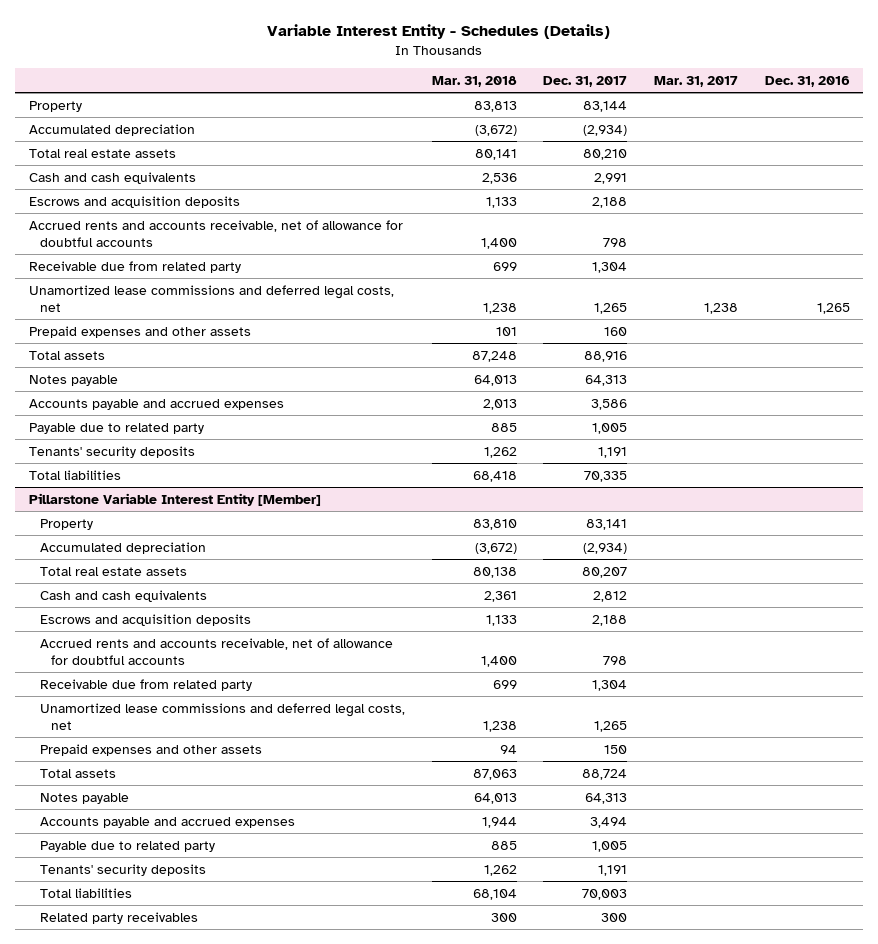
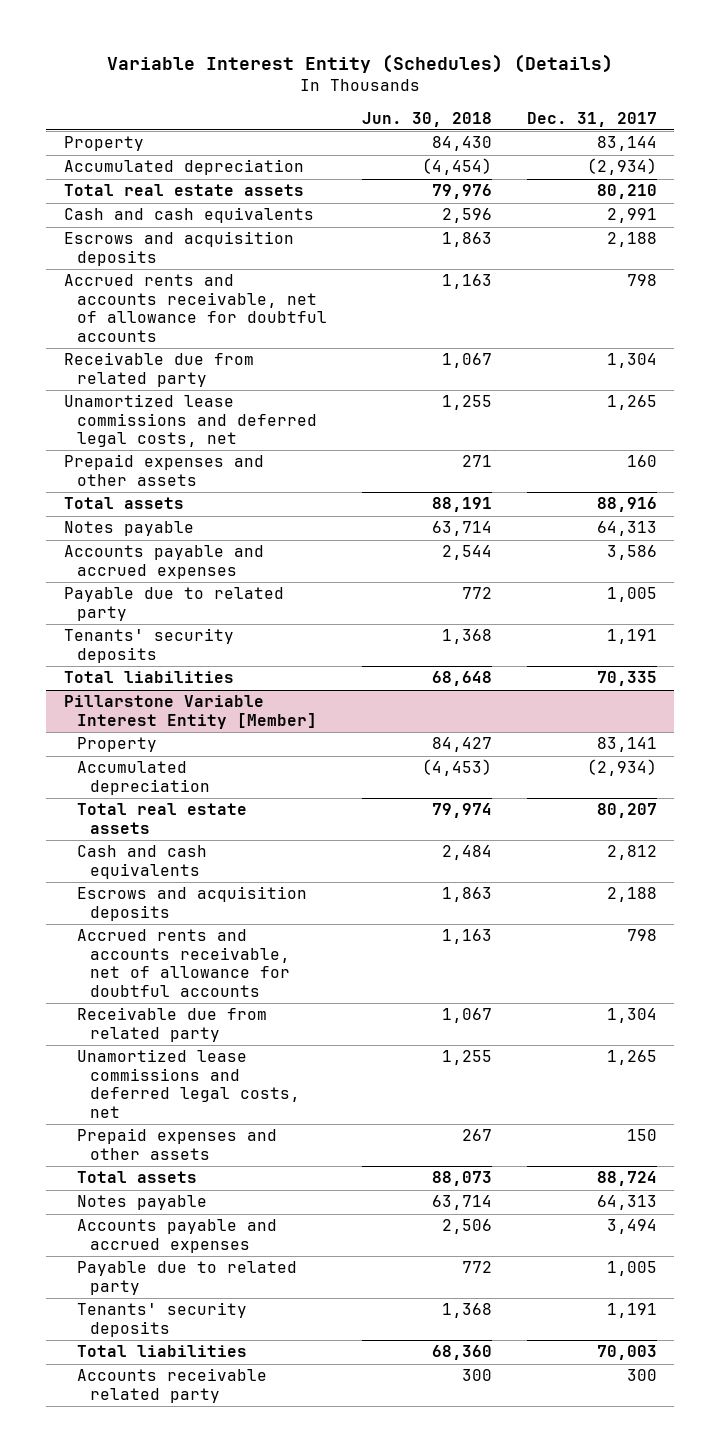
[267,24,611,40] Variable Interest Entity - Schedules (Details) -> [107,54,614,74] Variable Interest Entity (Schedules) (Details)
[431,75,517,87] Mar. 31, 2018 -> none
[654,75,739,87] Mar. 31, 2017 -> none
[764,75,850,87] Dec. 31, 2016 -> none
none -> [361,111,492,127] Jun. 30, 2018
[39,911,198,924] Related party receivables -> [76,1368,267,1403] Accounts receivable related party

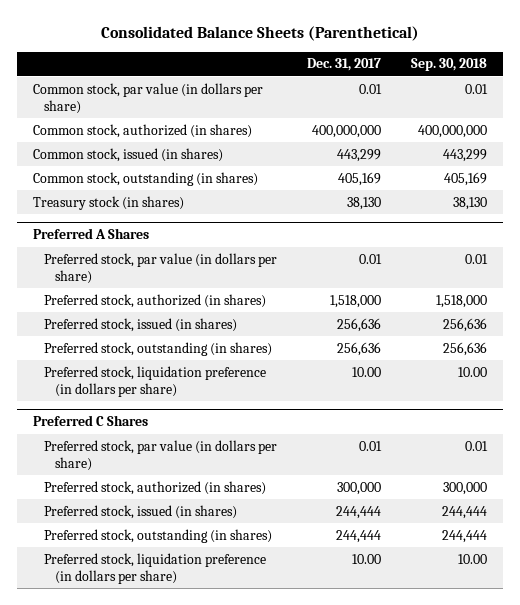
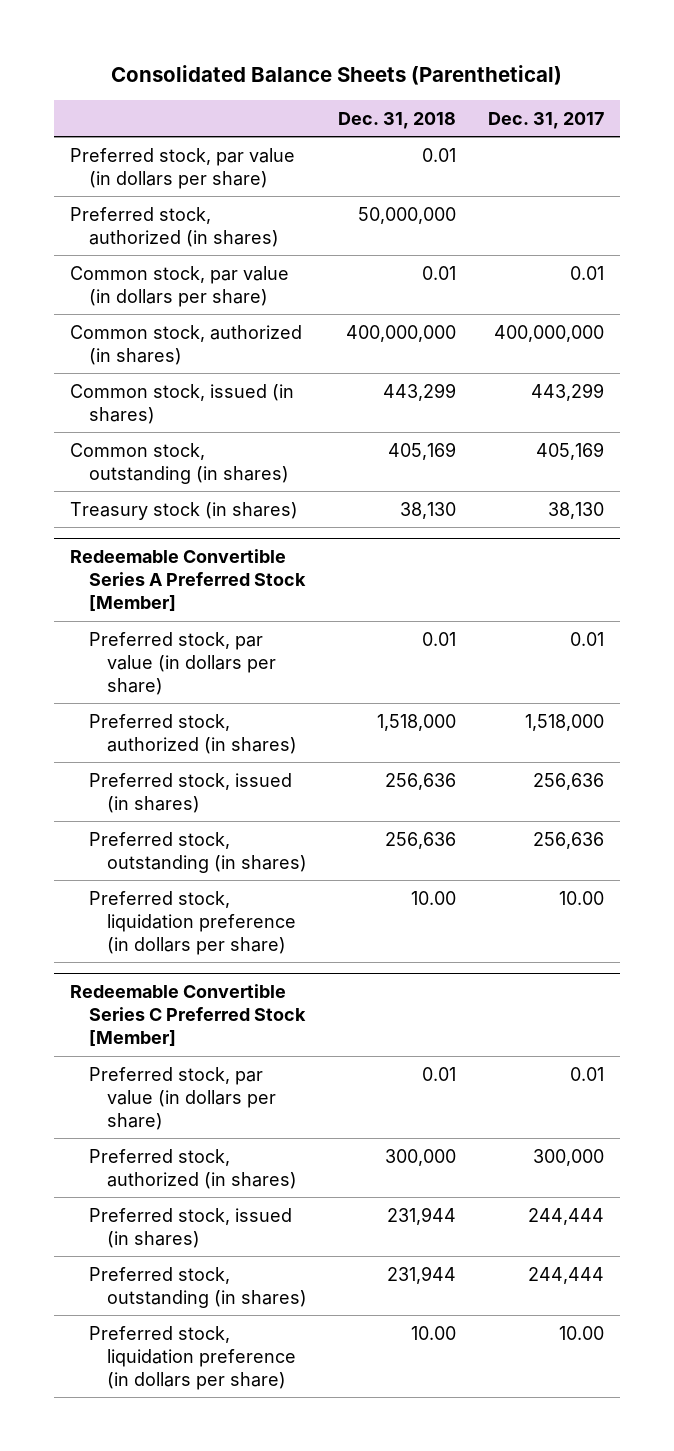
[411,58,488,72] Sep. 30, 2018 -> none
none -> [338,111,457,129] Dec. 31, 2018
none -> [69,147,295,189] Preferred stock, par value (in dollars per share)
none -> [69,206,279,247] Preferred stock, authorized (in shares)
[32,228,149,240] Preferred A Shares -> [69,549,306,613] Redeemable Convertible Series A Preferred Stock [Member]
[32,415,148,427] Preferred C Shares -> [69,984,306,1048] Redeemable Convertible Series C Preferred Stock [Member]

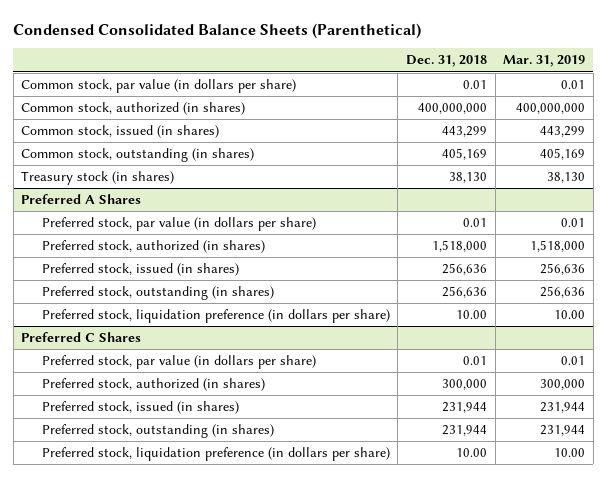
[110,65,562,86] Consolidated Balance Sheets (Parenthetical) -> [13,22,422,39] Condensed Consolidated Balance Sheets (Parenthetical)
[487,111,604,129] Dec. 31, 2017 -> none
none -> [503,55,586,68] Mar. 31, 2019
[69,147,295,189] Preferred stock, par value (in dollars per share) -> none
[69,206,279,247] Preferred stock, authorized (in shares) -> none
[69,549,306,613] Redeemable Convertible Series A Preferred Stock [Member] -> none
none -> [21,194,142,205] Preferred A Shares
[69,984,306,1048] Redeemable Convertible Series C Preferred Stock [Member] -> none
none -> [21,332,142,343] Preferred C Shares

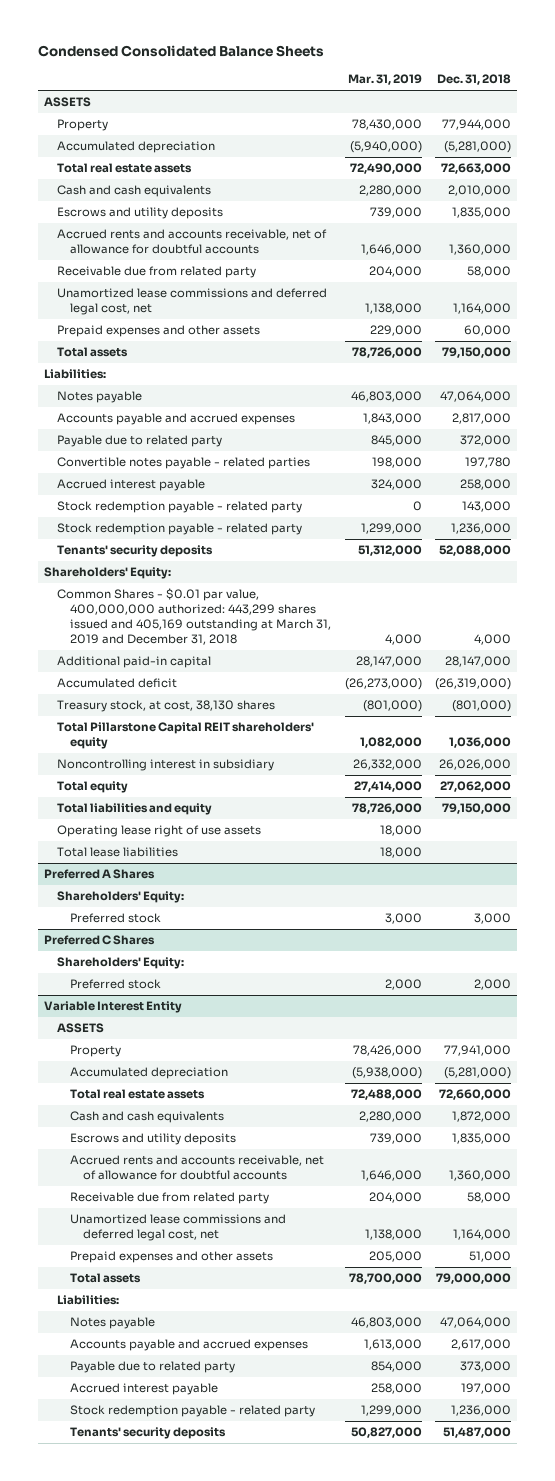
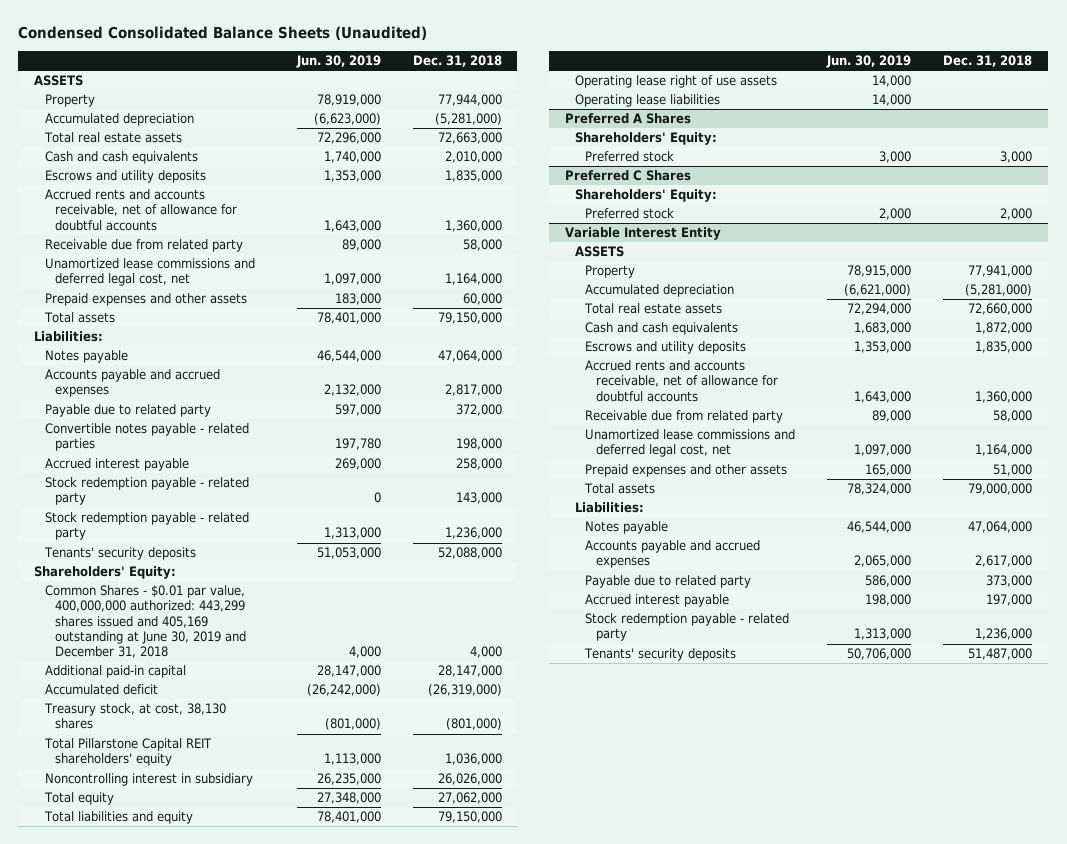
[37,45,324,58] Condensed Consolidated Balance Sheets -> [18,26,428,41] Condensed Consolidated Balance Sheets (Unaudited)
[347,74,422,86] Mar. 31, 2019 -> none
none -> [295,55,381,69] Jun. 30, 2019
[464,457,511,469] 197,780 -> [455,438,502,451] 198,000
[57,588,332,646] Common Shares - $0.01 par value, 400,000,000 authorized: 443,299 shares issued and 405,169 outstanding at March 31, 2019 and December 31, 2018 -> [44,585,246,659] Common Shares - $0.01 par value, 400,000,000 authorized: 443,299 shares issued and 405,169 outstanding at June 30, 2019 and December 31, 2018
[57,847,179,858] Total lease liabilities -> [575,94,721,108] Operating lease liabilities

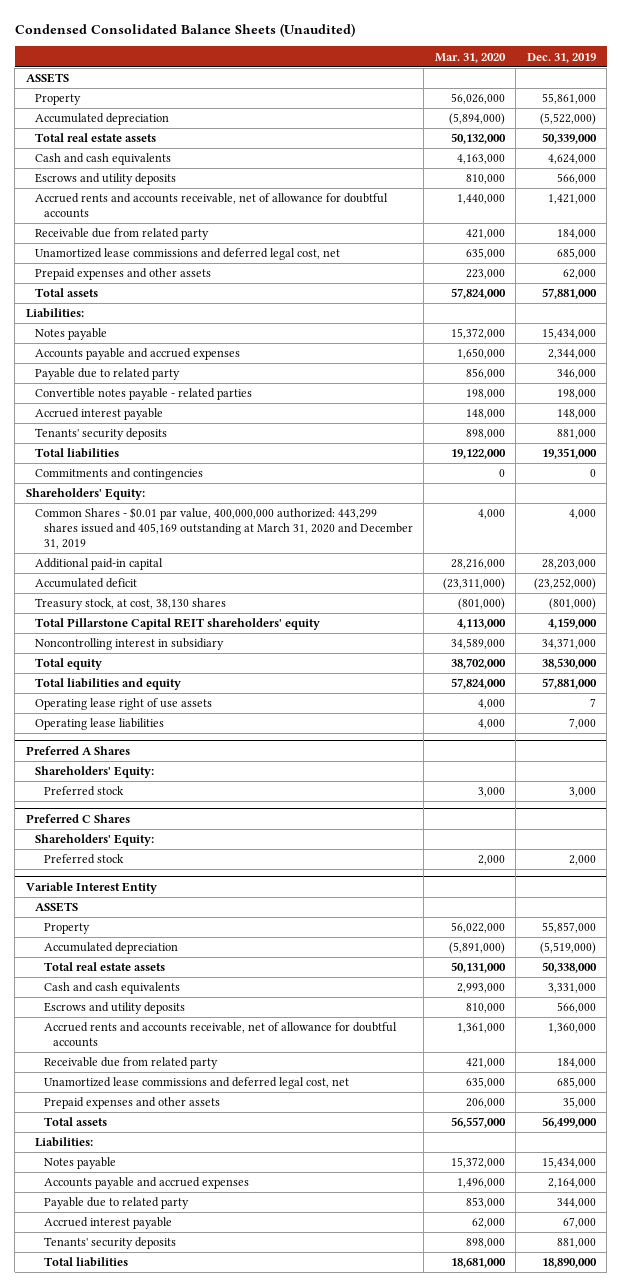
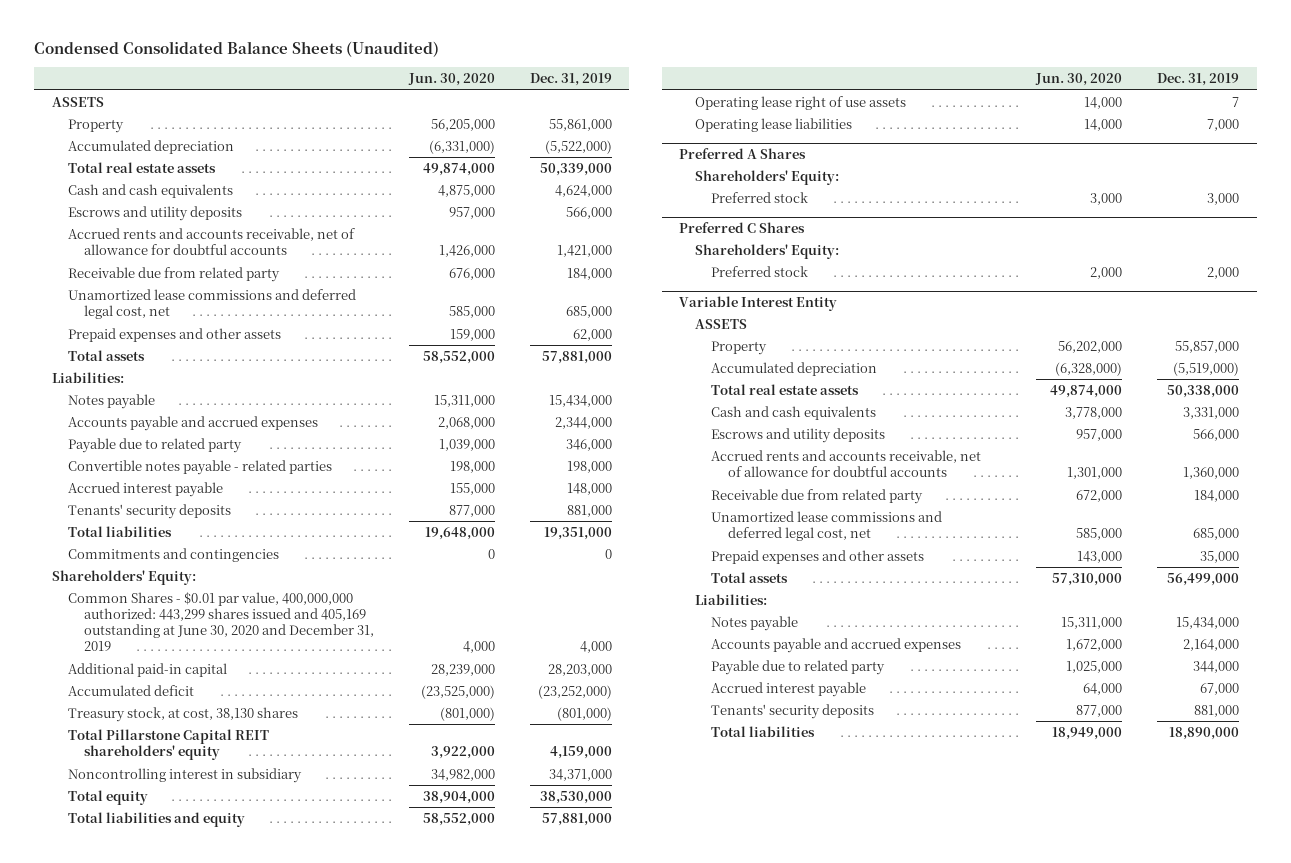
[434,52,506,63] Mar. 31, 2020 -> none
none -> [408,73,496,87] Jun. 30, 2020
[34,507,413,549] Common Shares - $0.01 par value, 400,000,000 authorized: 443,299 shares issued and 405,169 outstanding at March 31, 2020 and December 31, 2019 -> [67,591,375,652] Common Shares - $0.01 par value, 400,000,000 authorized: 443,299 shares issued and 405,169 outstanding at June 30, 2020 and December 31, 2019

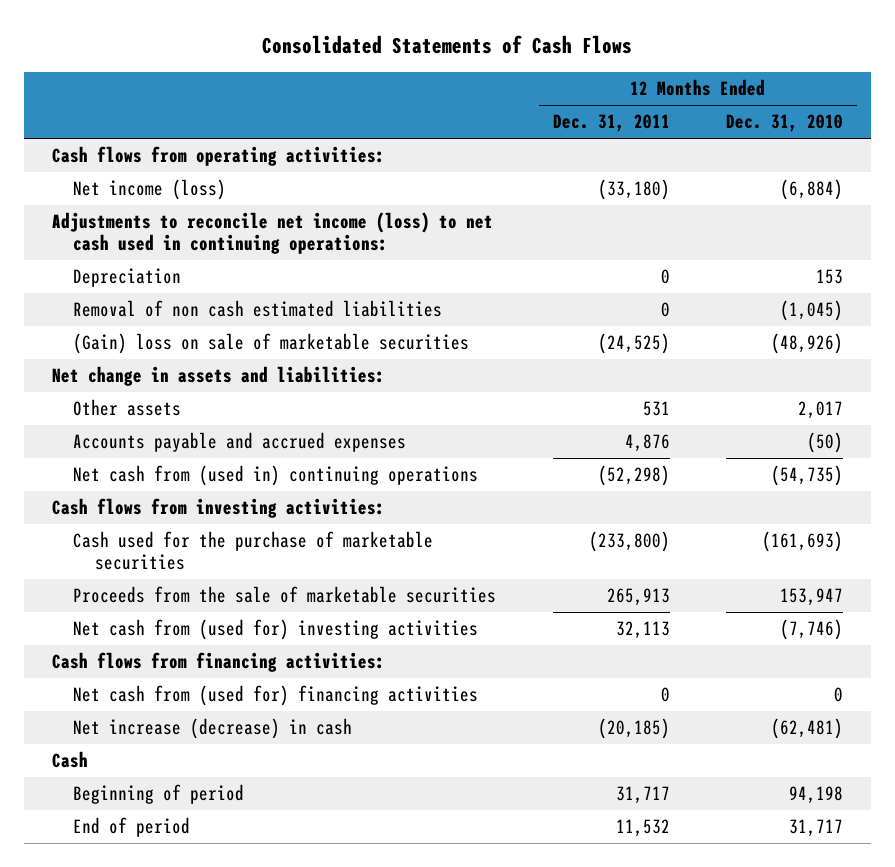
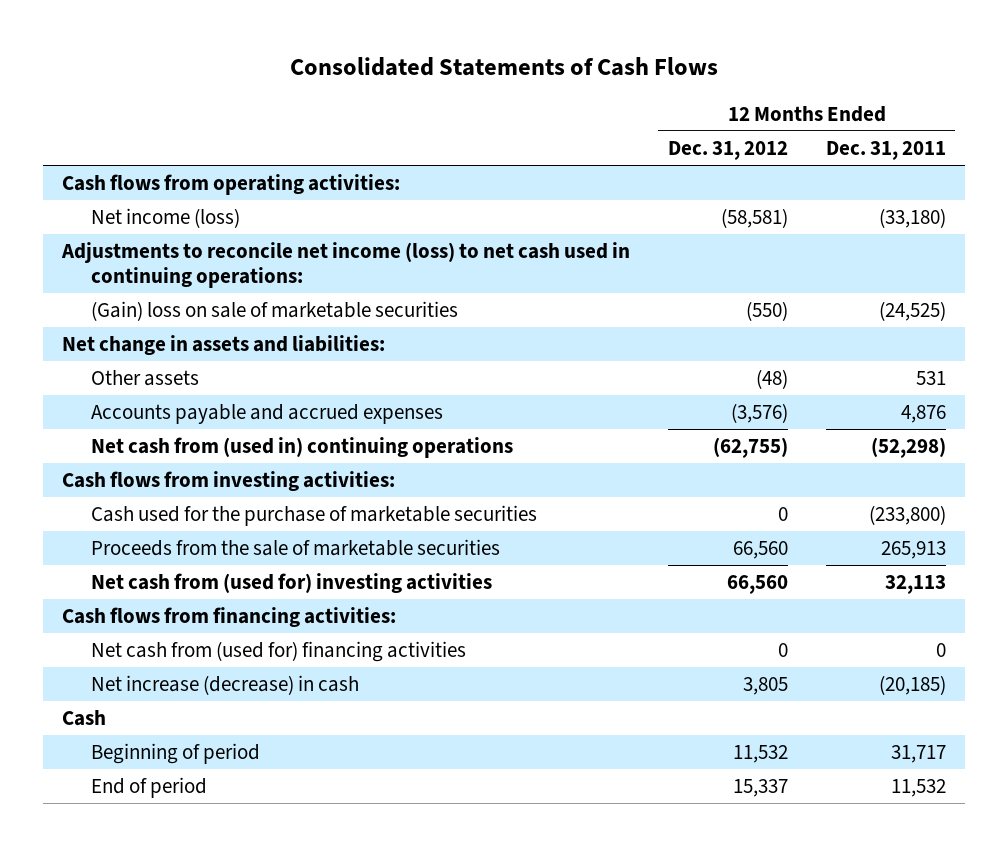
[725,114,843,133] Dec. 31, 2010 -> none
none -> [667,141,788,161] Dec. 31, 2012
[73,268,182,288] Depreciation -> none
[73,300,443,318] Removal of non cash estimated liabilities -> none

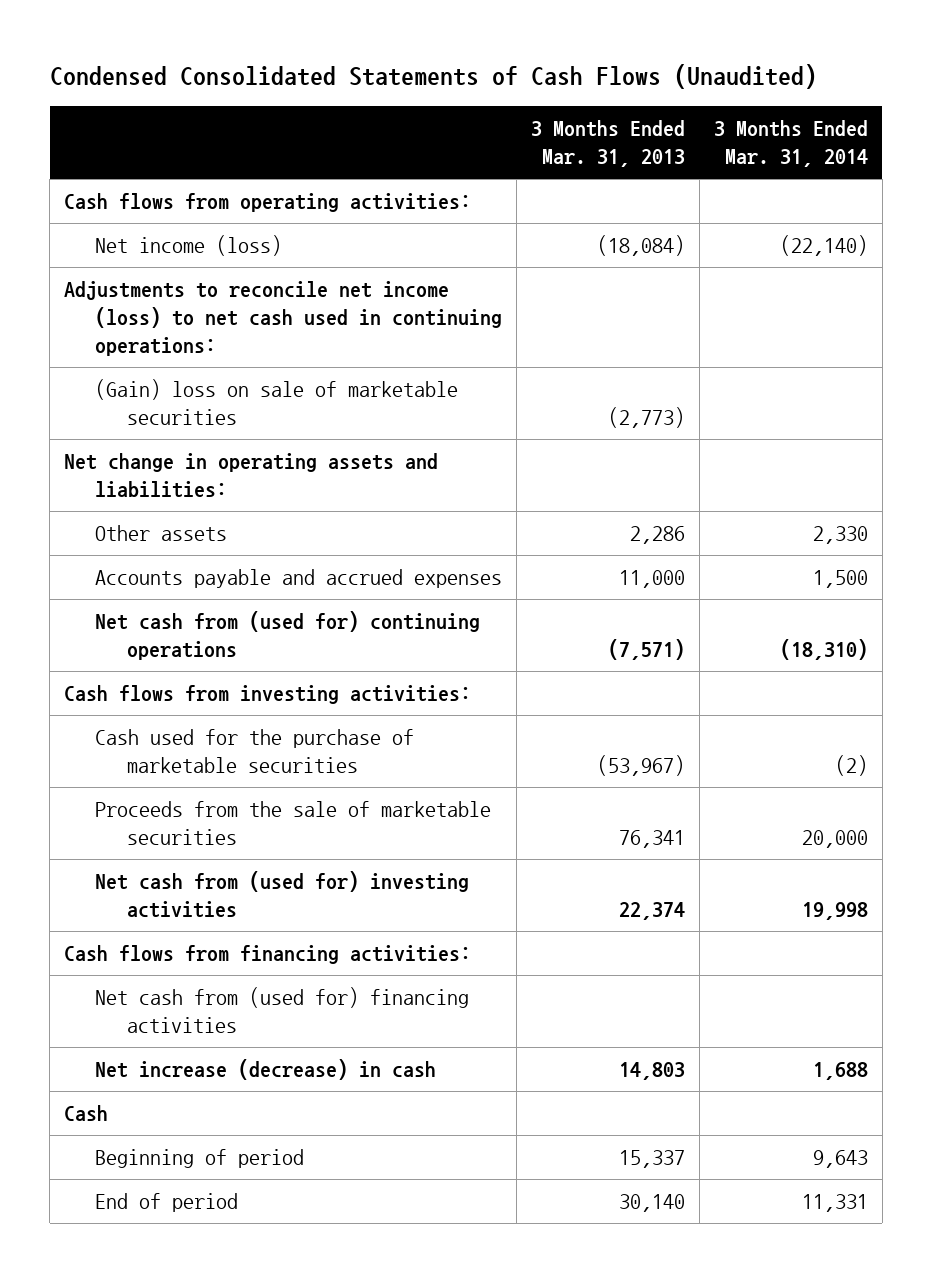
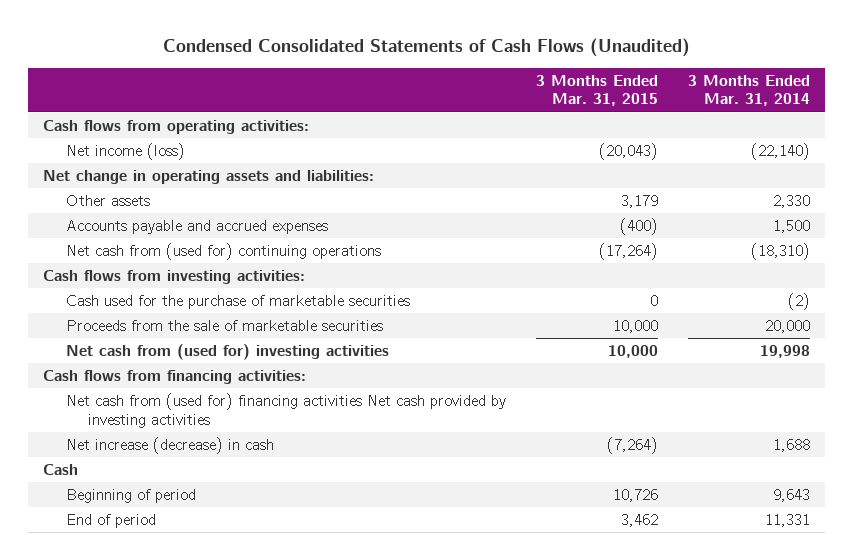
[531,120,686,168] 3 Months Ended Mar. 31, 2013 -> none
none -> [535,74,658,107] 3 Months Ended Mar. 31, 2015
[63,281,503,357] Adjustments to reconcile net income (loss) to net cash used in continuing operations: -> none
[95,379,459,426] (Gain) loss on sale of marketable securities -> none
[95,987,470,1034] Net cash from (used for) financing activities -> [65,392,506,428] Net cash from (used for) financing activities Net cash provided by investing activities

